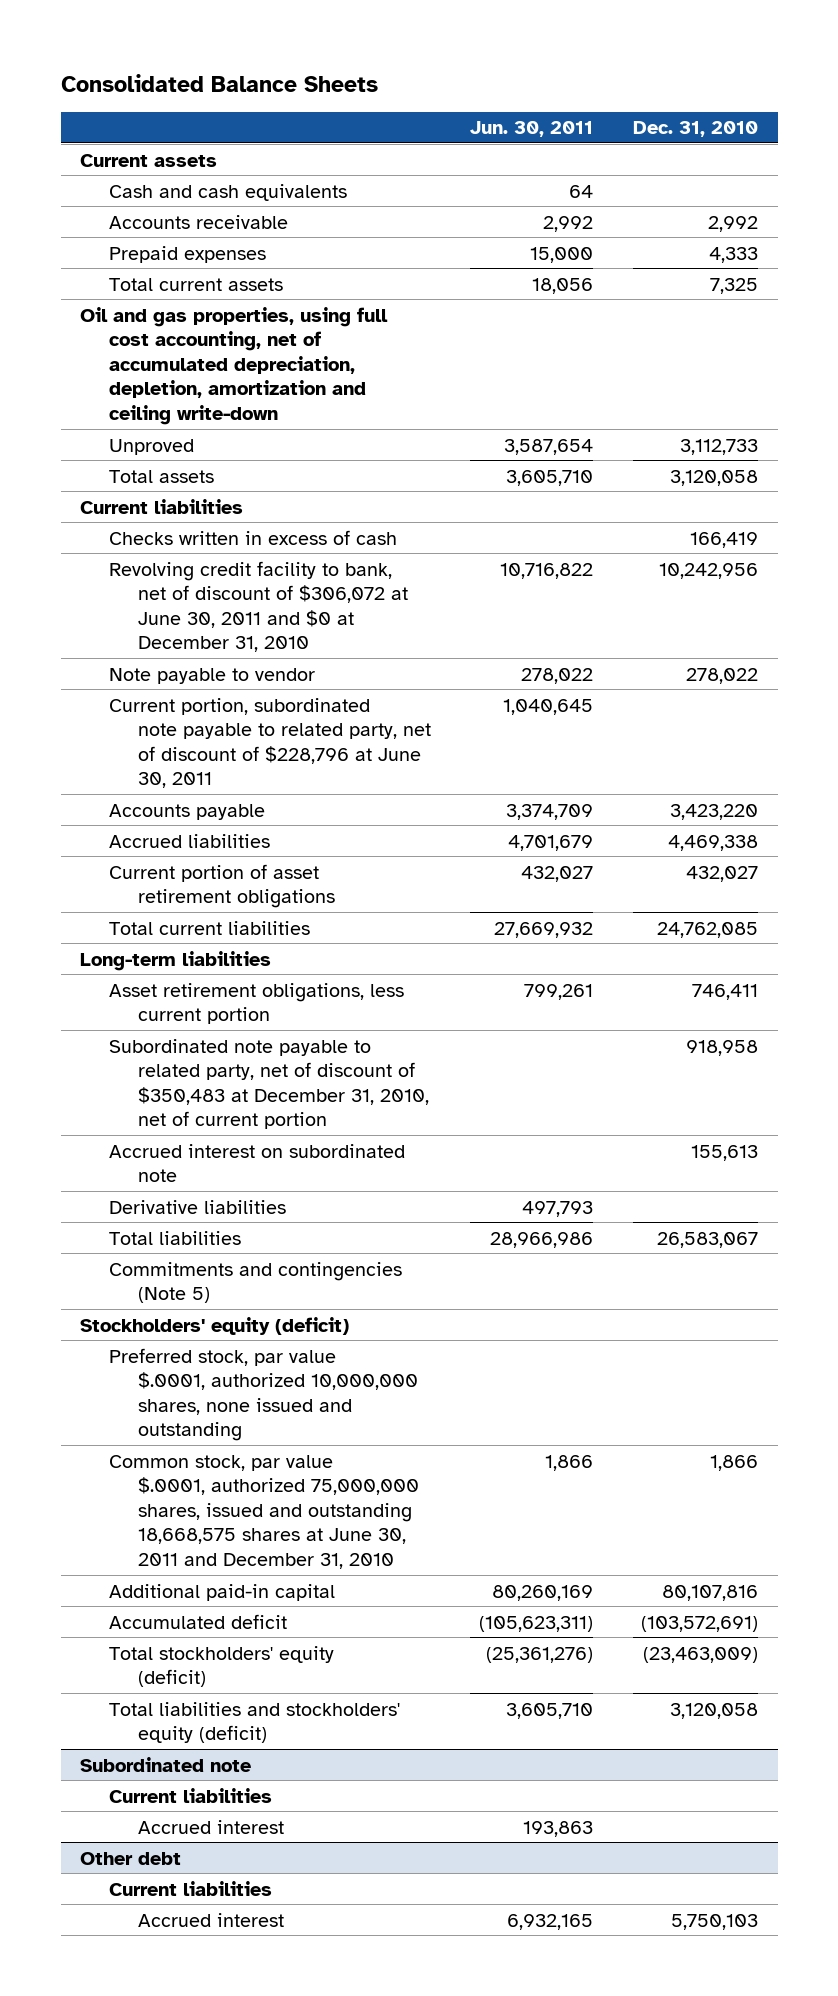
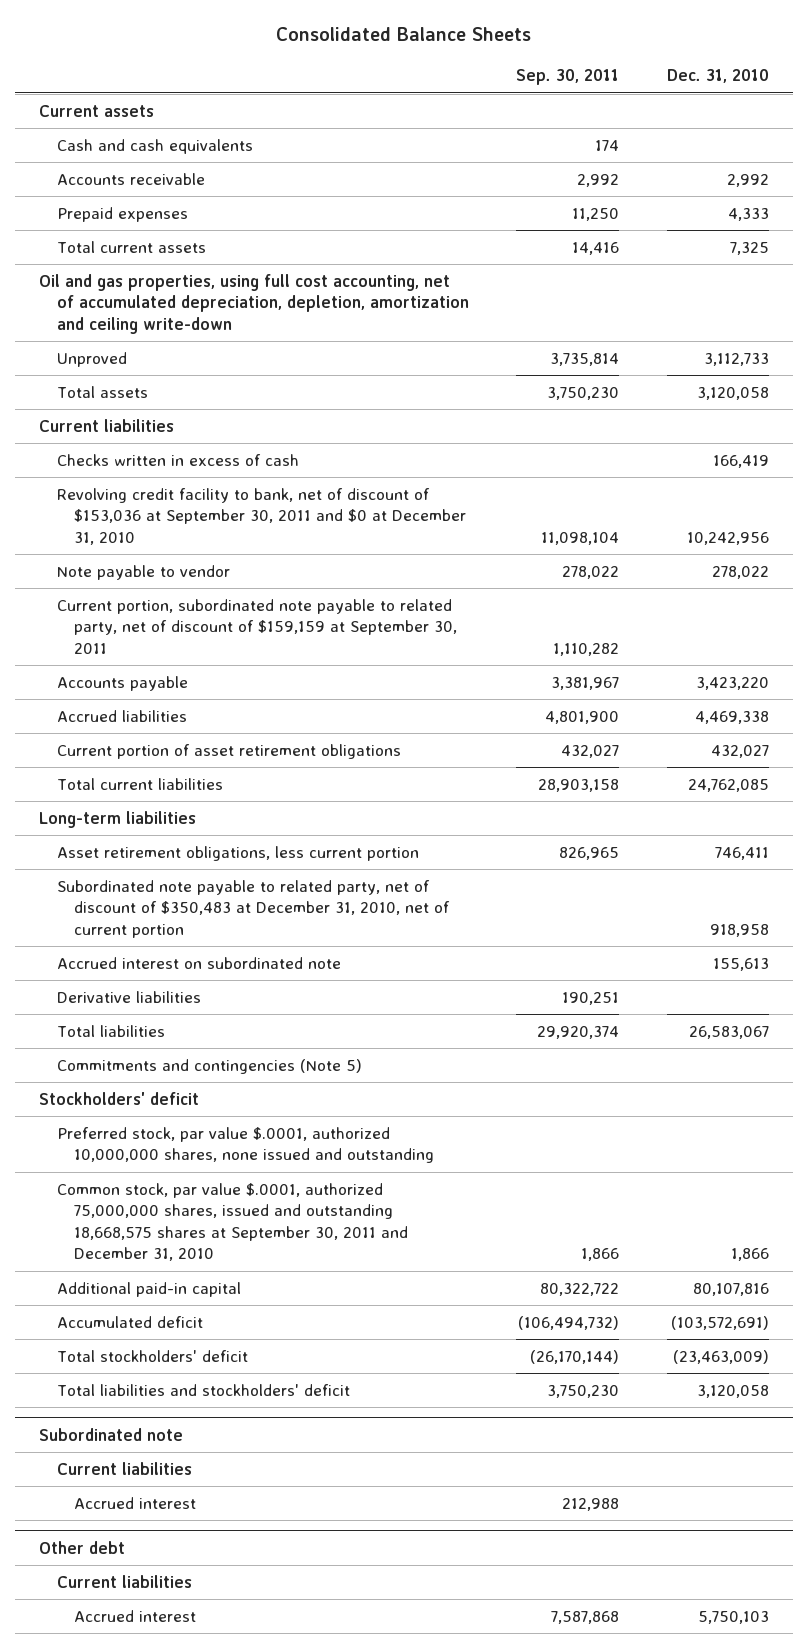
[470,121,594,138] Jun. 30, 2011 -> none
none -> [516,69,620,86] Sep. 30, 2011
[108,560,408,653] Revolving credit facility to bank, net of discount of $306,072 at June 30, 2011 and $0 at December 31, 2010 -> [56,487,467,545] Revolving credit facility to bank, net of discount of $153,036 at September 30, 2011 and $0 at December 31, 2010
[108,697,431,789] Current portion, subordinated note payable to related party, net of discount of $228,796 at June 30, 2011 -> [56,598,458,654] Current portion, subordinated note payable to related party, net of discount of $159,159 at September 30, 2011
[80,1316,350,1335] Stockholders' equity (deficit) -> [39,1091,200,1105] Stockholders' deficit
[108,1454,419,1569] Common stock, par value $.0001, authorized 75,000,000 shares, issued and outstanding 18,668,575 shares at June 30, 2011 and December 31, 2010 -> [56,1182,409,1262] Common stock, par value $.0001, authorized 75,000,000 shares, issued and outstanding 18,668,575 shares at September 30, 2011 and December 31, 2010
[108,1645,334,1688] Total stockholders' equity (deficit) -> [56,1349,248,1362] Total stockholders' deficit
[108,1701,400,1744] Total liabilities and stockholders' equity (deficit) -> [56,1383,350,1396] Total liabilities and stockholders' deficit

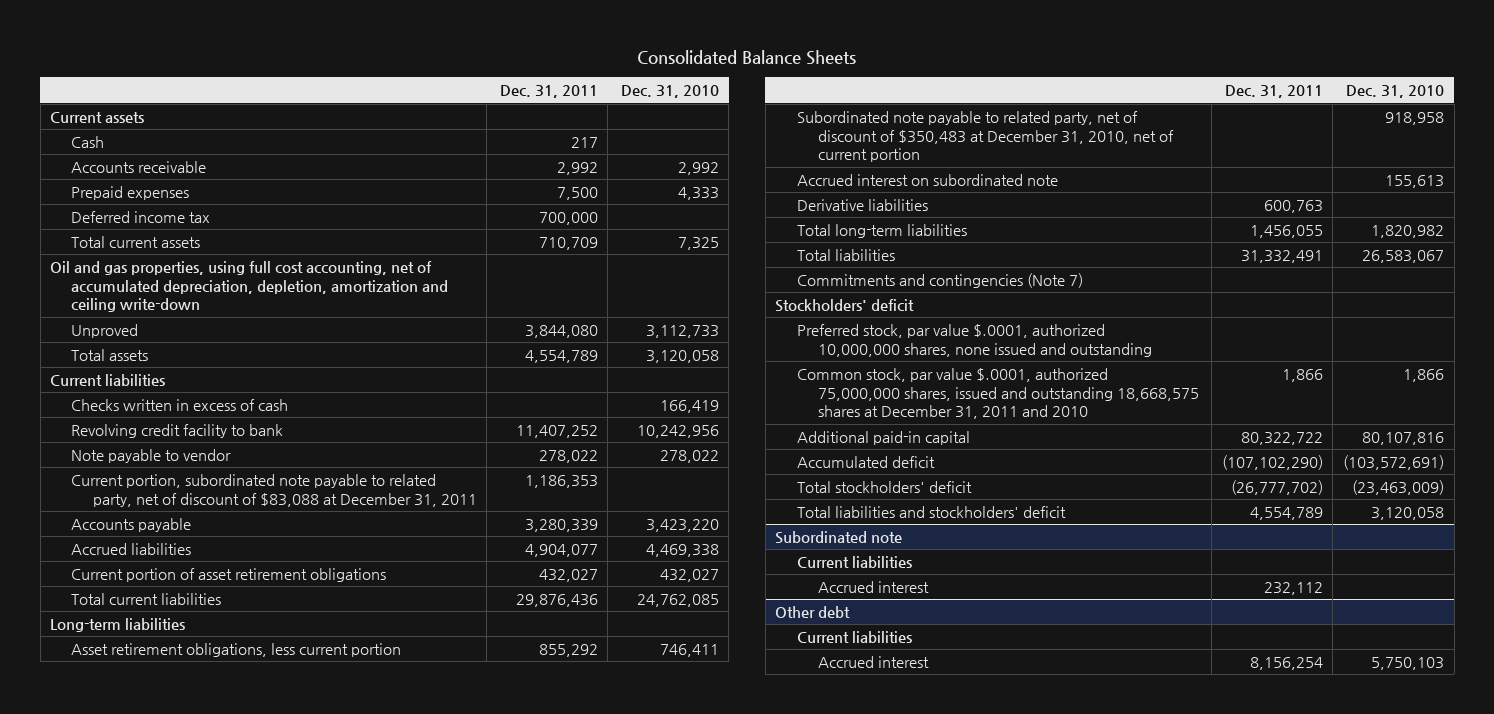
[516,69,620,86] Sep. 30, 2011 -> none
none -> [499,85,598,99] Dec. 31, 2011
[56,138,253,154] Cash and cash equivalents -> [71,135,105,148] Cash
none -> [71,210,211,223] Deferred income tax
[56,487,467,545] Revolving credit facility to bank, net of discount of $153,036 at September 30, 2011 and $0 at December 31, 2010 -> [71,423,284,438] Revolving credit facility to bank
[56,598,458,654] Current portion, subordinated note payable to related party, net of discount of $159,159 at September 30, 2011 -> [71,473,477,507] Current portion, subordinated note payable to related party, net of discount of $83,088 at December 31, 2011
none -> [796,223,967,238] Total long-term liabilities
[56,1058,362,1074] Commitments and contingencies (Note 5) -> [796,272,1083,288] Commitments and contingencies (Note 7)
[56,1182,409,1262] Common stock, par value $.0001, authorized 75,000,000 shares, issued and outstanding 18,668,575 shares at September 30, 2011 and December 31, 2010 -> [796,367,1199,420] Common stock, par value $.0001, authorized 75,000,000 shares, issued and outstanding 18,668,575 shares at December 31, 2011 and 2010

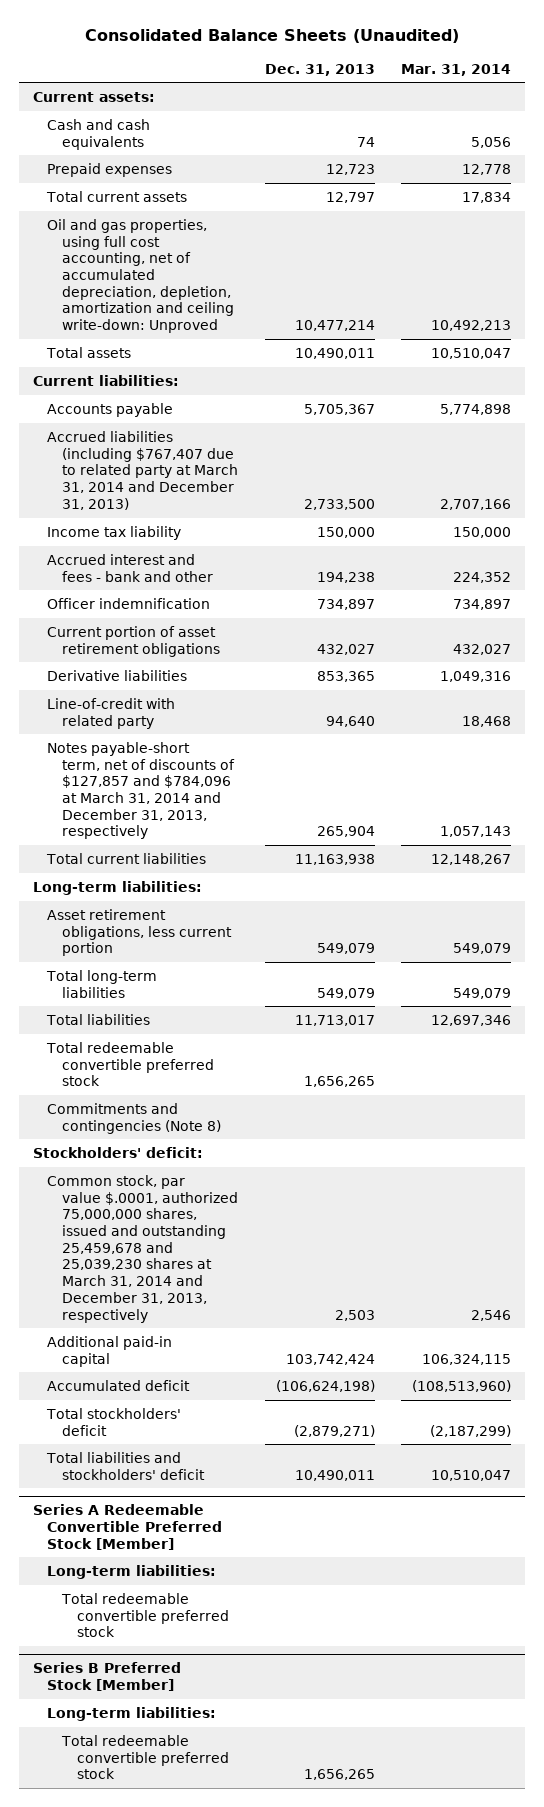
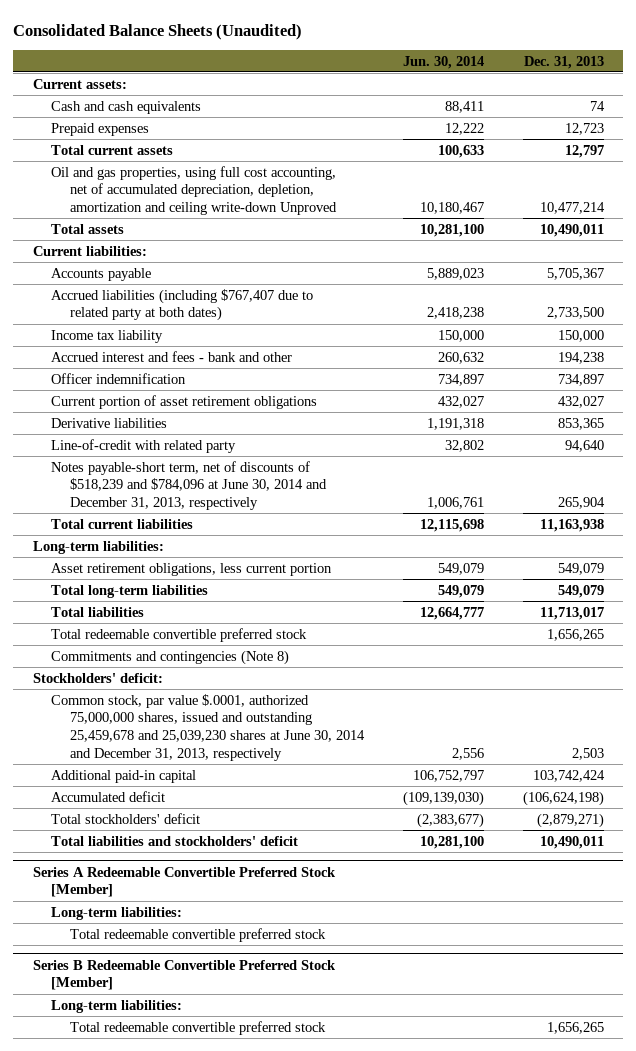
[401,63,512,76] Mar. 31, 2014 -> none
none -> [403,55,485,69] Jun. 30, 2014
[47,218,234,334] Oil and gas properties, using full cost accounting, net of accumulated depreciation, depletion, amortization and ceiling write-down: Unproved -> [51,165,338,216] Oil and gas properties, using full cost accounting, net of accumulated depreciation, depletion, amortization and ceiling write-down Unproved
[47,430,238,510] Accrued liabilities (including $767,407 due to related party at March 31, 2014 and December 31, 2013) -> [51,288,314,322] Accrued liabilities (including $767,407 due to related party at both dates)
[47,741,235,840] Notes payable-short term, net of discounts of $127,857 and $784,096 at March 31, 2014 and December 31, 2013, respectively -> [51,460,328,511] Notes payable-short term, net of discounts of $518,239 and $784,096 at June 30, 2014 and December 31, 2013, respectively
[47,1174,238,1323] Common stock, par value $.0001, authorized 75,000,000 shares, issued and outstanding 25,459,678 and 25,039,230 shares at March 31, 2014 and December 31, 2013, respectively -> [51,693,366,762] Common stock, par value $.0001, authorized 75,000,000 shares, issued and outstanding 25,459,678 and 25,039,230 shares at June 30, 2014 and December 31, 2013, respectively
[32,1662,181,1691] Series B Preferred Stock [Member] -> [32,959,336,991] Series B Redeemable Convertible Preferred Stock [Member]

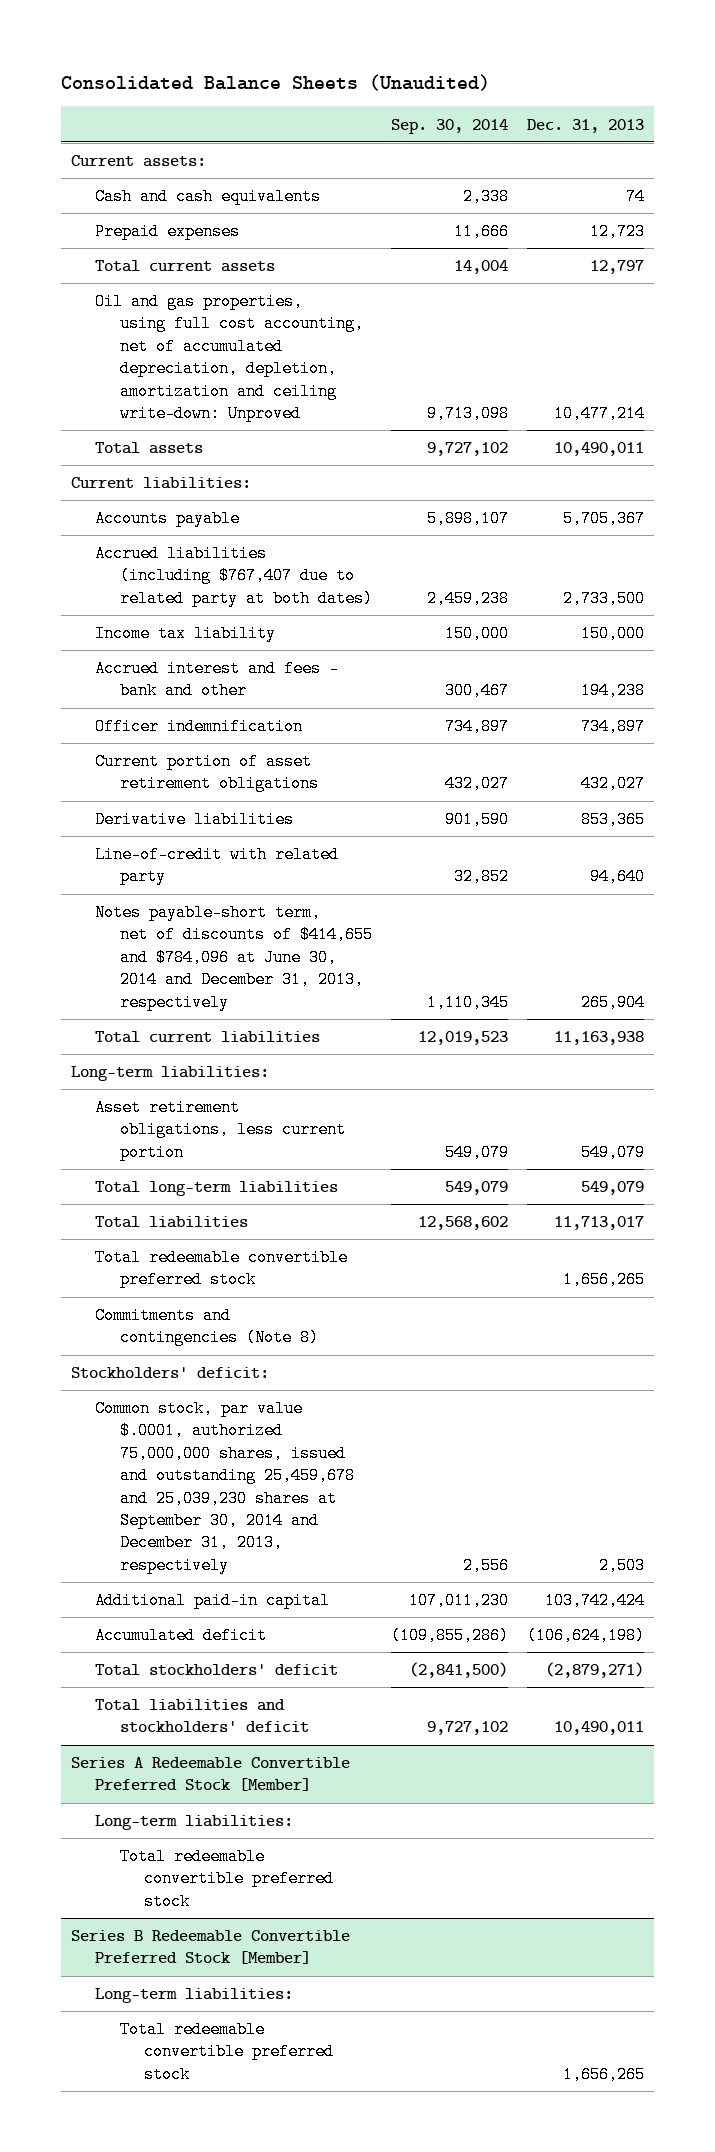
[403,55,485,69] Jun. 30, 2014 -> none
none -> [390,118,508,134] Sep. 30, 2014
[51,165,338,216] Oil and gas properties, using full cost accounting, net of accumulated depreciation, depletion, amortization and ceiling write-down Unproved -> [95,293,364,422] Oil and gas properties, using full cost accounting, net of accumulated depreciation, depletion, amortization and ceiling write-down: Unproved
[51,460,328,511] Notes payable-short term, net of discounts of $518,239 and $784,096 at June 30, 2014 and December 31, 2013, respectively -> [95,904,373,1011] Notes payable-short term, net of discounts of $414,655 and $784,096 at June 30, 2014 and December 31, 2013, respectively
[51,693,366,762] Common stock, par value $.0001, authorized 75,000,000 shares, issued and outstanding 25,459,678 and 25,039,230 shares at June 30, 2014 and December 31, 2013, respectively -> [95,1400,355,1574] Common stock, par value $.0001, authorized 75,000,000 shares, issued and outstanding 25,459,678 and 25,039,230 shares at September 30, 2014 and December 31, 2013, respectively

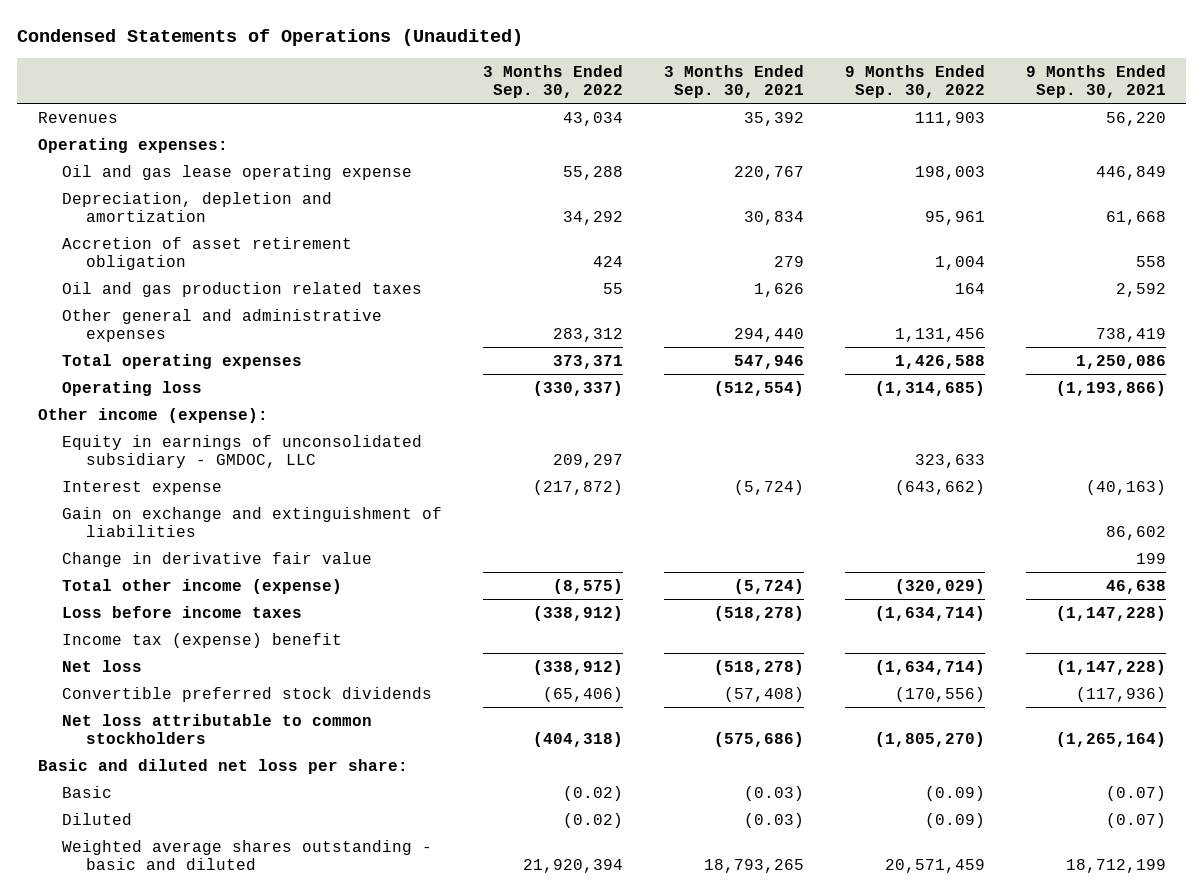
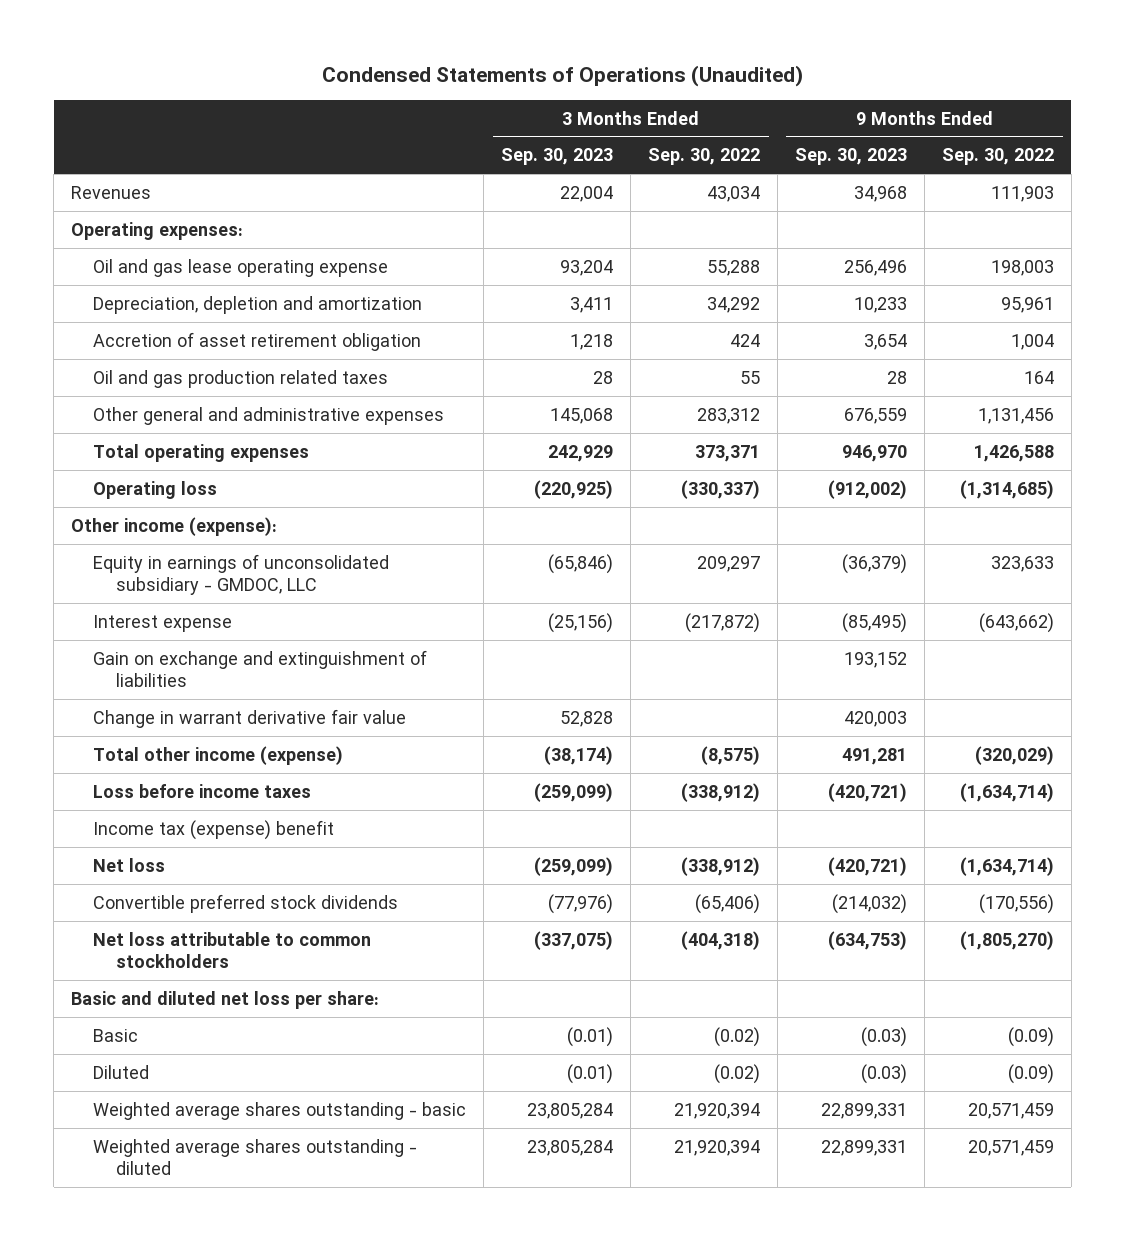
[663,64,804,98] 3 Months Ended Sep. 30, 2021 -> none
[1025,64,1166,98] 9 Months Ended Sep. 30, 2021 -> none
none -> [501,148,614,166] Sep. 30, 2023
none -> [795,148,908,166] Sep. 30, 2023
[61,551,372,567] Change in derivative fair value -> [93,708,407,728] Change in warrant derivative fair value
[61,839,432,871] Weighted average shares outstanding - basic and diluted -> [93,1101,467,1120] Weighted average shares outstanding - basic
none -> [93,1138,418,1176] Weighted average shares outstanding - diluted

